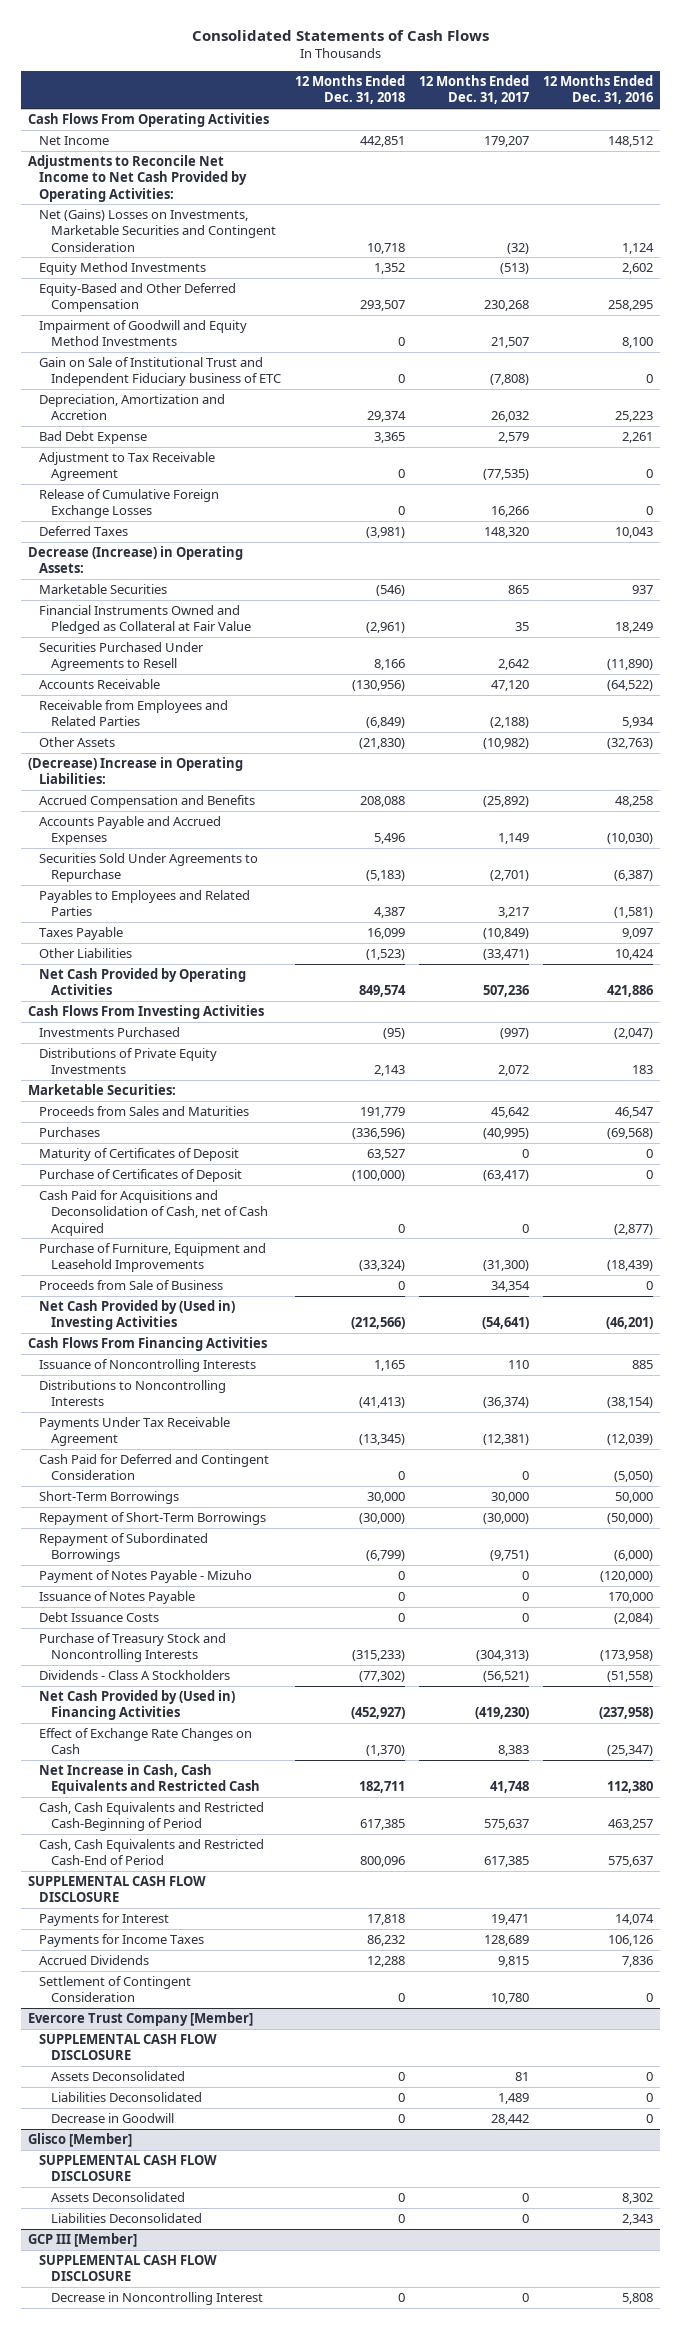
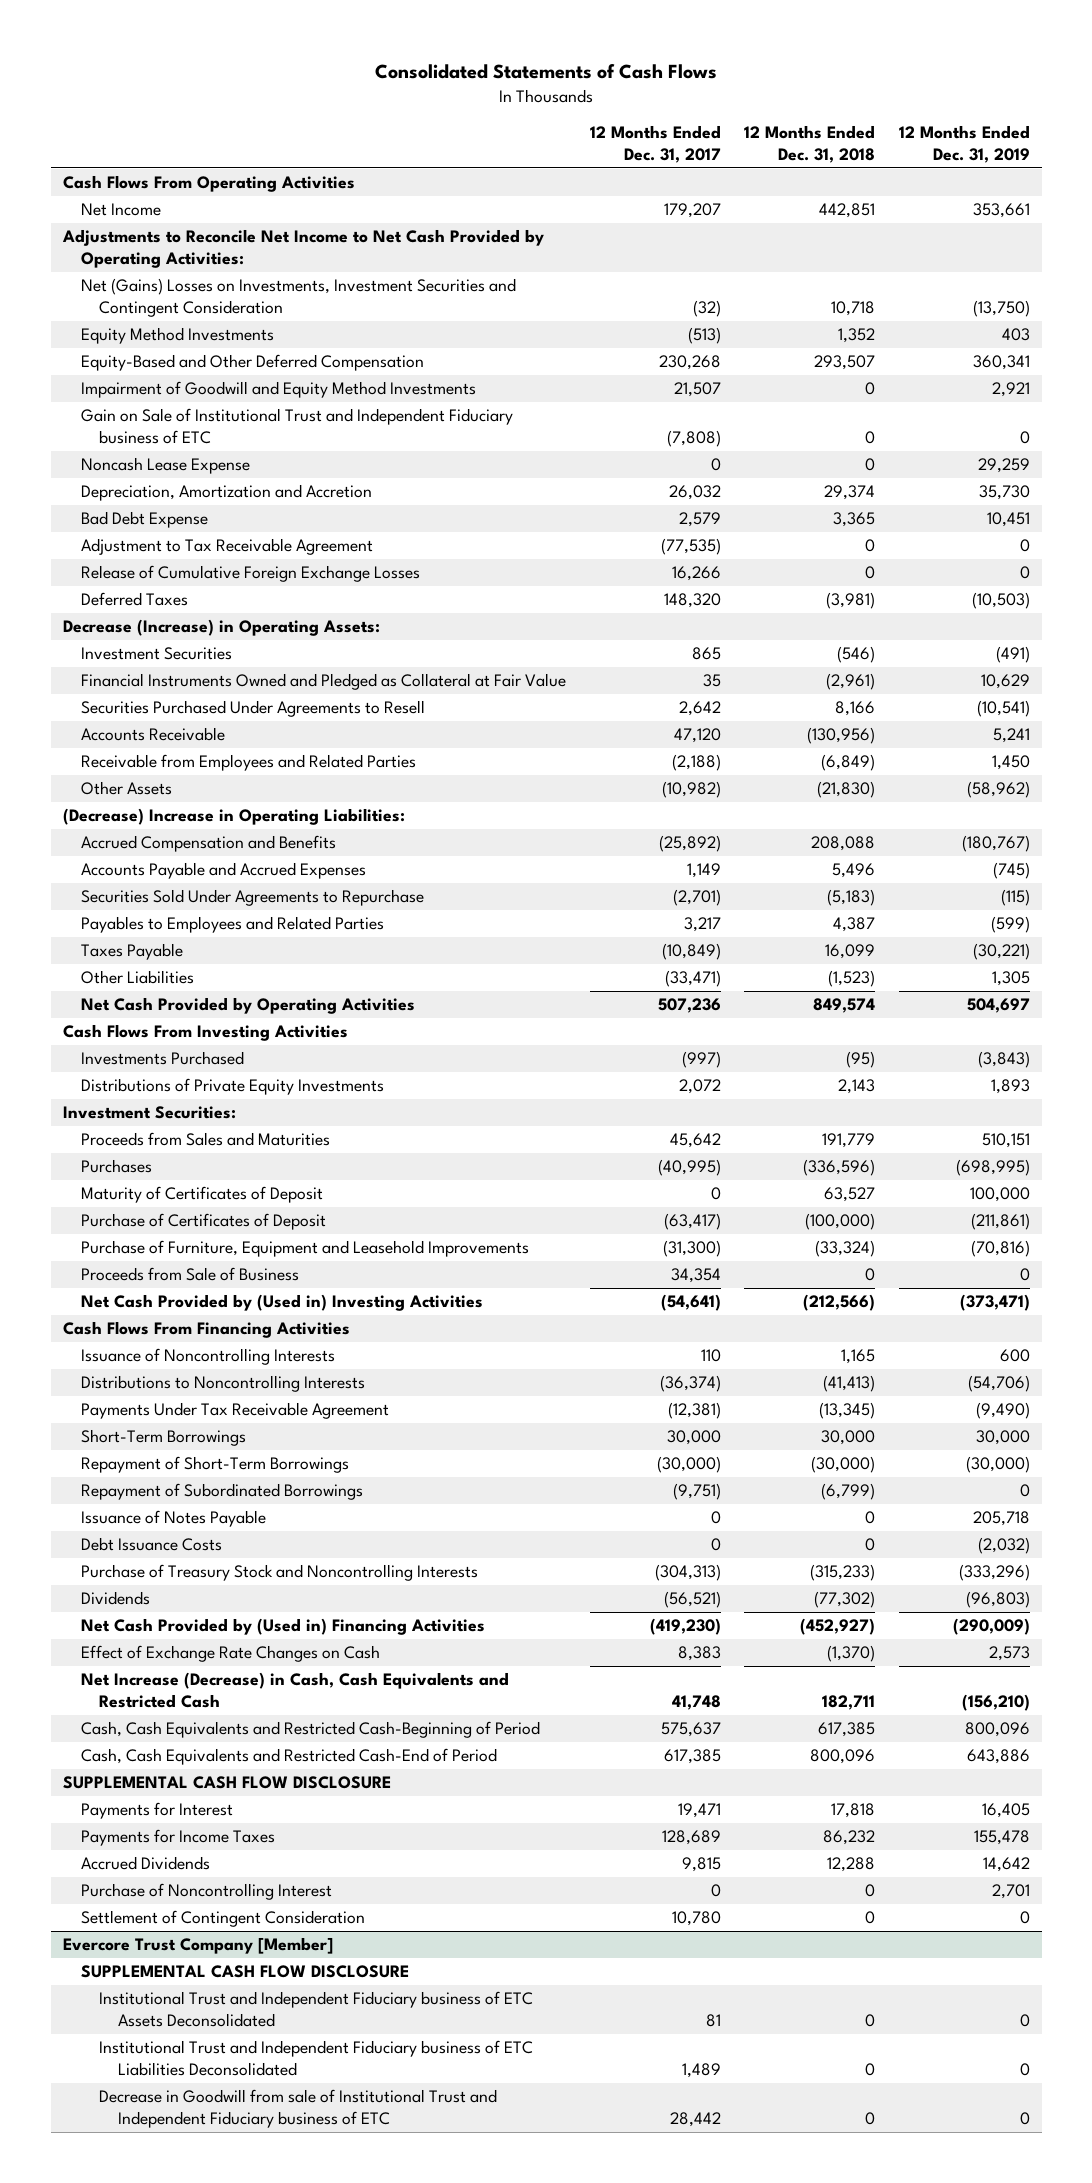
[543,75,654,105] 12 Months Ended Dec. 31, 2016 -> none
none -> [898,125,1030,164] 12 Months Ended Dec. 31, 2019
[39,208,277,252] Net (Gains) Losses on Investments, Marketable Securities and Contingent Consideration -> [80,278,516,318] Net (Gains) Losses on Investments, Investment Securities and Contingent Consideration
none -> [80,457,250,475] Noncash Lease Expense
[39,583,168,594] Marketable Securities -> [80,647,232,661] Investment Securities
[27,1083,176,1095] Marketable Securities: -> [62,1106,236,1120] Investment Securities:
[39,1189,269,1236] Cash Paid for Acquisitions and Deconsolidation of Cash, net of Cash Acquired -> none
[39,1453,270,1481] Cash Paid for Deferred and Contingent Consideration -> none
[39,1569,253,1583] Payment of Notes Payable - Mizuho -> none
[39,1669,231,1680] Dividends - Class A Stockholders -> [80,1591,150,1606] Dividends
[39,1763,261,1795] Net Increase in Cash, Cash Equivalents and Restricted Cash -> [80,1672,509,1709] Net Increase (Decrease) in Cash, Cash Equivalents and Restricted Cash
none -> [80,1883,332,1901] Purchase of Noncontrolling Interest
[27,2132,132,2147] Glisco [Member] -> none
[39,2154,218,2182] SUPPLEMENTAL CASH FLOW DISCLOSURE -> none
[51,2191,186,2202] Assets Deconsolidated -> none
[51,2212,203,2223] Liabilities Deconsolidated -> none
[27,2232,137,2247] GCP III [Member] -> none
[39,2254,218,2282] SUPPLEMENTAL CASH FLOW DISCLOSURE -> none
[51,2291,264,2305] Decrease in Noncontrolling Interest -> none
[51,2070,186,2081] Assets Deconsolidated -> [99,1991,534,2028] Institutional Trust and Independent Fiduciary business of ETC Assets Deconsolidated
[51,2091,203,2102] Liabilities Deconsolidated -> [99,2040,534,2077] Institutional Trust and Independent Fiduciary business of ETC Liabilities Deconsolidated
[51,2112,175,2123] Decrease in Goodwill -> [99,2089,498,2129] Decrease in Goodwill from sale of Institutional Trust and Independent Fiduciary business of ETC

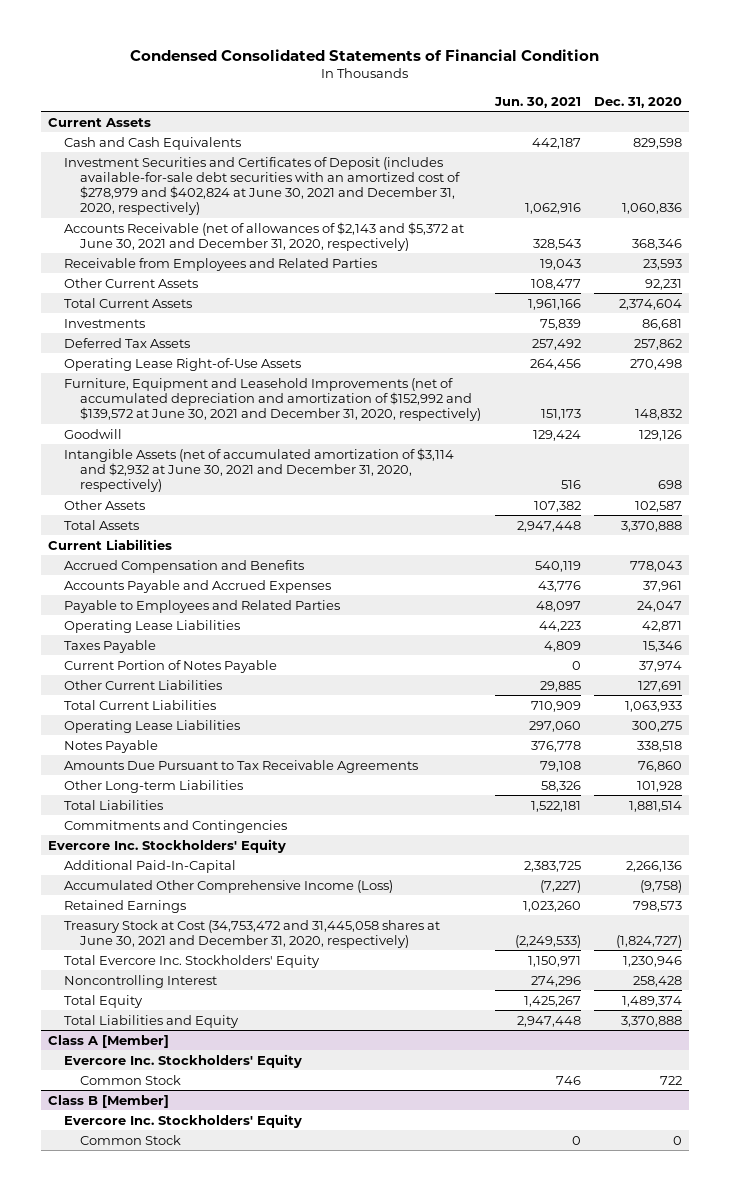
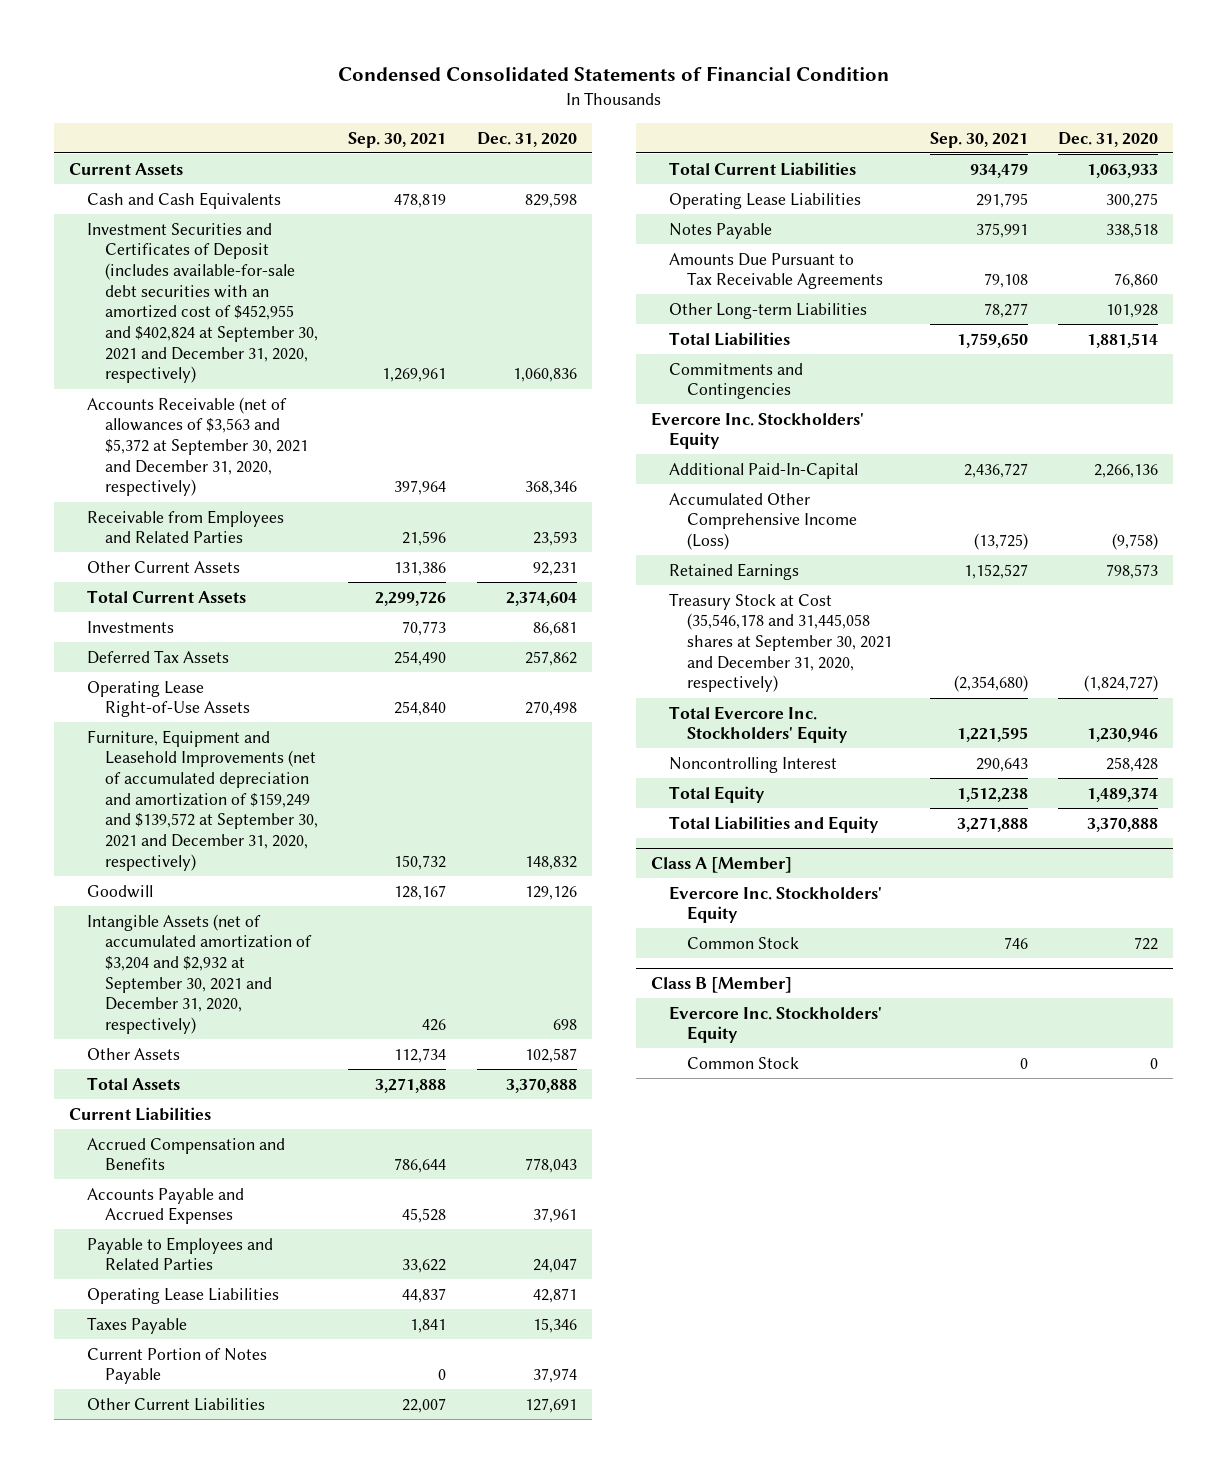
[493,96,581,108] Jun. 30, 2021 -> none
none -> [348,131,447,148] Sep. 30, 2021
[63,156,461,216] Investment Securities and Certificates of Deposit (includes available-for-sale debt securities with an amortized cost of $278,979 and $402,824 at June 30, 2021 and December 31, 2020, respectively) -> [87,222,319,384] Investment Securities and Certificates of Deposit (includes available-for-sale debt securities with an amortized cost of $452,955 and $402,824 at September 30, 2021 and December 31, 2020, respectively)
[63,221,464,251] Accounts Receivable (net of allowances of $2,143 and $5,372 at June 30, 2021 and December 31, 2020, respectively) -> [87,396,309,497] Accounts Receivable (net of allowances of $3,563 and $5,372 at September 30, 2021 and December 31, 2020, respectively)
[63,377,482,422] Furniture, Equipment and Leasehold Improvements (net of accumulated depreciation and amortization of $152,992 and $139,572 at June 30, 2021 and December 31, 2020, respectively) -> [87,729,319,871] Furniture, Equipment and Leasehold Improvements (net of accumulated depreciation and amortization of $159,249 and $139,572 at September 30, 2021 and December 31, 2020, respectively)
[63,447,454,493] Intangible Assets (net of accumulated amortization of $3,114 and $2,932 at June 30, 2021 and December 31, 2020, respectively) -> [87,913,313,1035] Intangible Assets (net of accumulated amortization of $3,204 and $2,932 at September 30, 2021 and December 31, 2020, respectively)
[63,919,440,948] Treasury Stock at Cost (34,753,472 and 31,445,058 shares at June 30, 2021 and December 31, 2020, respectively) -> [668,592,892,693] Treasury Stock at Cost (35,546,178 and 31,445,058 shares at September 30, 2021 and December 31, 2020, respectively)

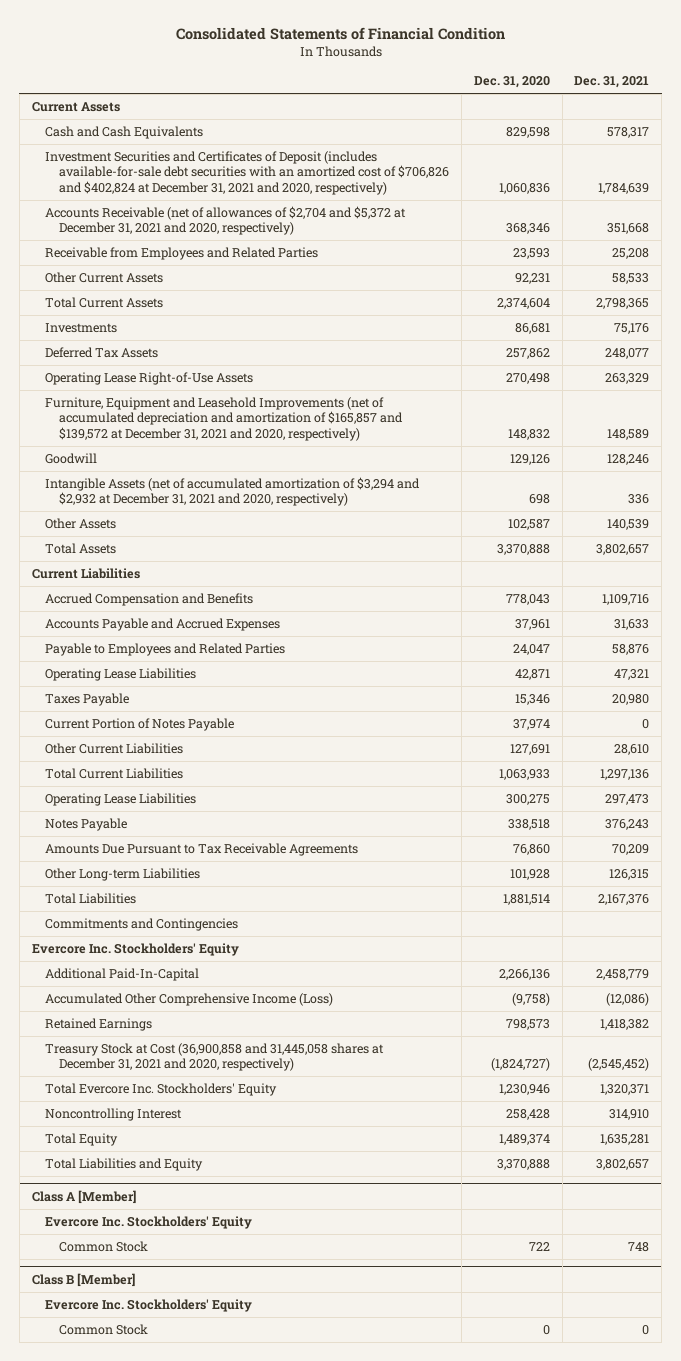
[337,66,889,82] Condensed Consolidated Statements of Financial Condition -> [175,26,505,40] Consolidated Statements of Financial Condition
[348,131,447,148] Sep. 30, 2021 -> none
none -> [574,76,650,89] Dec. 31, 2021
[87,222,319,384] Investment Securities and Certificates of Deposit (includes available-for-sale debt securities with an amortized cost of $452,955 and $402,824 at September 30, 2021 and December 31, 2020, respectively) -> [45,151,449,195] Investment Securities and Certificates of Deposit (includes available-for-sale debt securities with an amortized cost of $706,826 and $402,824 at December 31, 2021 and 2020, respectively)
[87,396,309,497] Accounts Receivable (net of allowances of $3,563 and $5,372 at September 30, 2021 and December 31, 2020, respectively) -> [45,206,407,236] Accounts Receivable (net of allowances of $2,704 and $5,372 at December 31, 2021 and 2020, respectively)
[87,729,319,871] Furniture, Equipment and Leasehold Improvements (net of accumulated depreciation and amortization of $159,249 and $139,572 at September 30, 2021 and December 31, 2020, respectively) -> [45,397,403,441] Furniture, Equipment and Leasehold Improvements (net of accumulated depreciation and amortization of $165,857 and $139,572 at December 31, 2021 and 2020, respectively)
[87,913,313,1035] Intangible Assets (net of accumulated amortization of $3,204 and $2,932 at September 30, 2021 and December 31, 2020, respectively) -> [45,477,421,507] Intangible Assets (net of accumulated amortization of $3,294 and $2,932 at December 31, 2021 and 2020, respectively)
[668,592,892,693] Treasury Stock at Cost (35,546,178 and 31,445,058 shares at September 30, 2021 and December 31, 2020, respectively) -> [45,1043,385,1072] Treasury Stock at Cost (36,900,858 and 31,445,058 shares at December 31, 2021 and 2020, respectively)

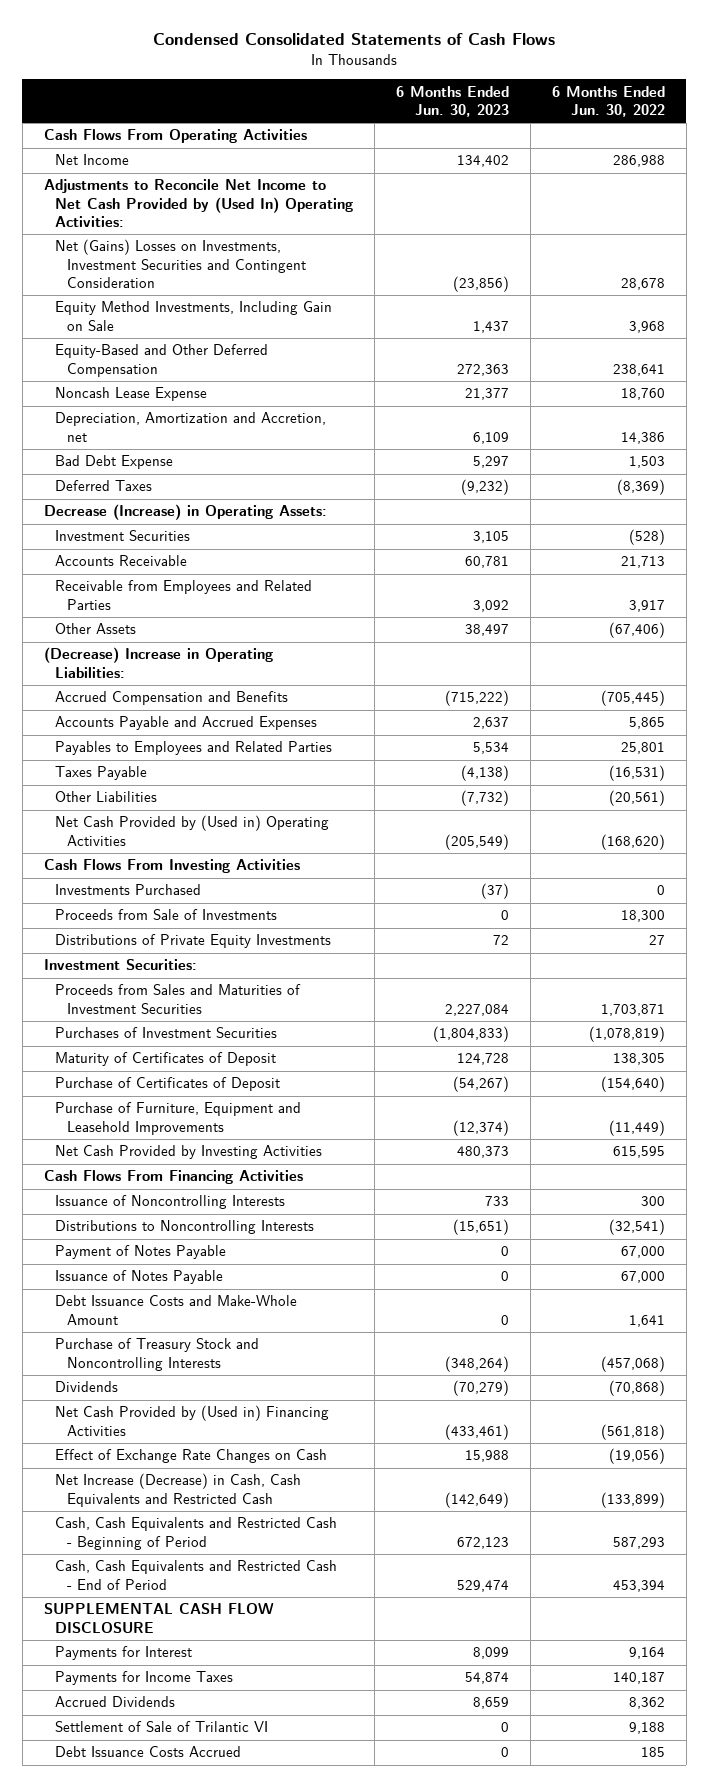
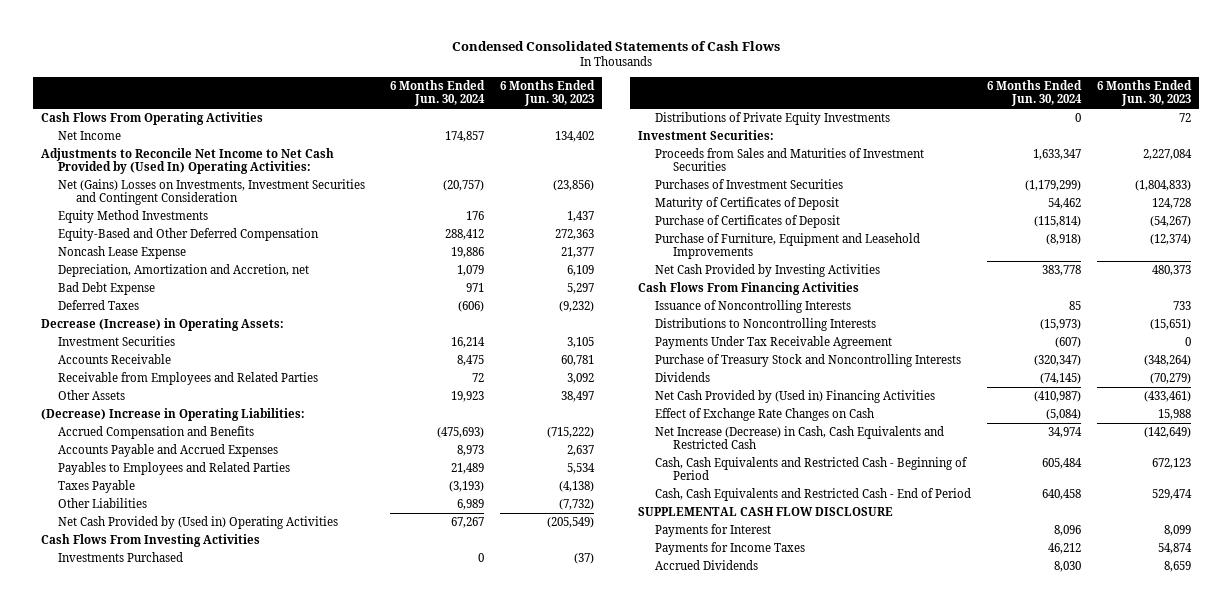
[552,85,666,117] 6 Months Ended Jun. 30, 2022 -> none
none -> [390,80,486,107] 6 Months Ended Jun. 30, 2024
[55,301,333,331] Equity Method Investments, Including Gain on Sale -> [58,209,209,223] Equity Method Investments
[55,909,278,921] Proceeds from Sale of Investments -> none
[55,1245,227,1260] Payment of Notes Payable -> none
[55,1270,224,1285] Issuance of Notes Payable -> none
[55,1295,298,1325] Debt Issuance Costs and Make-Whole Amount -> none
none -> [655,335,893,349] Payments Under Tax Receivable Agreement
[55,1721,269,1733] Settlement of Sale of Trilantic VI -> none
[55,1746,242,1758] Debt Issuance Costs Accrued -> none

